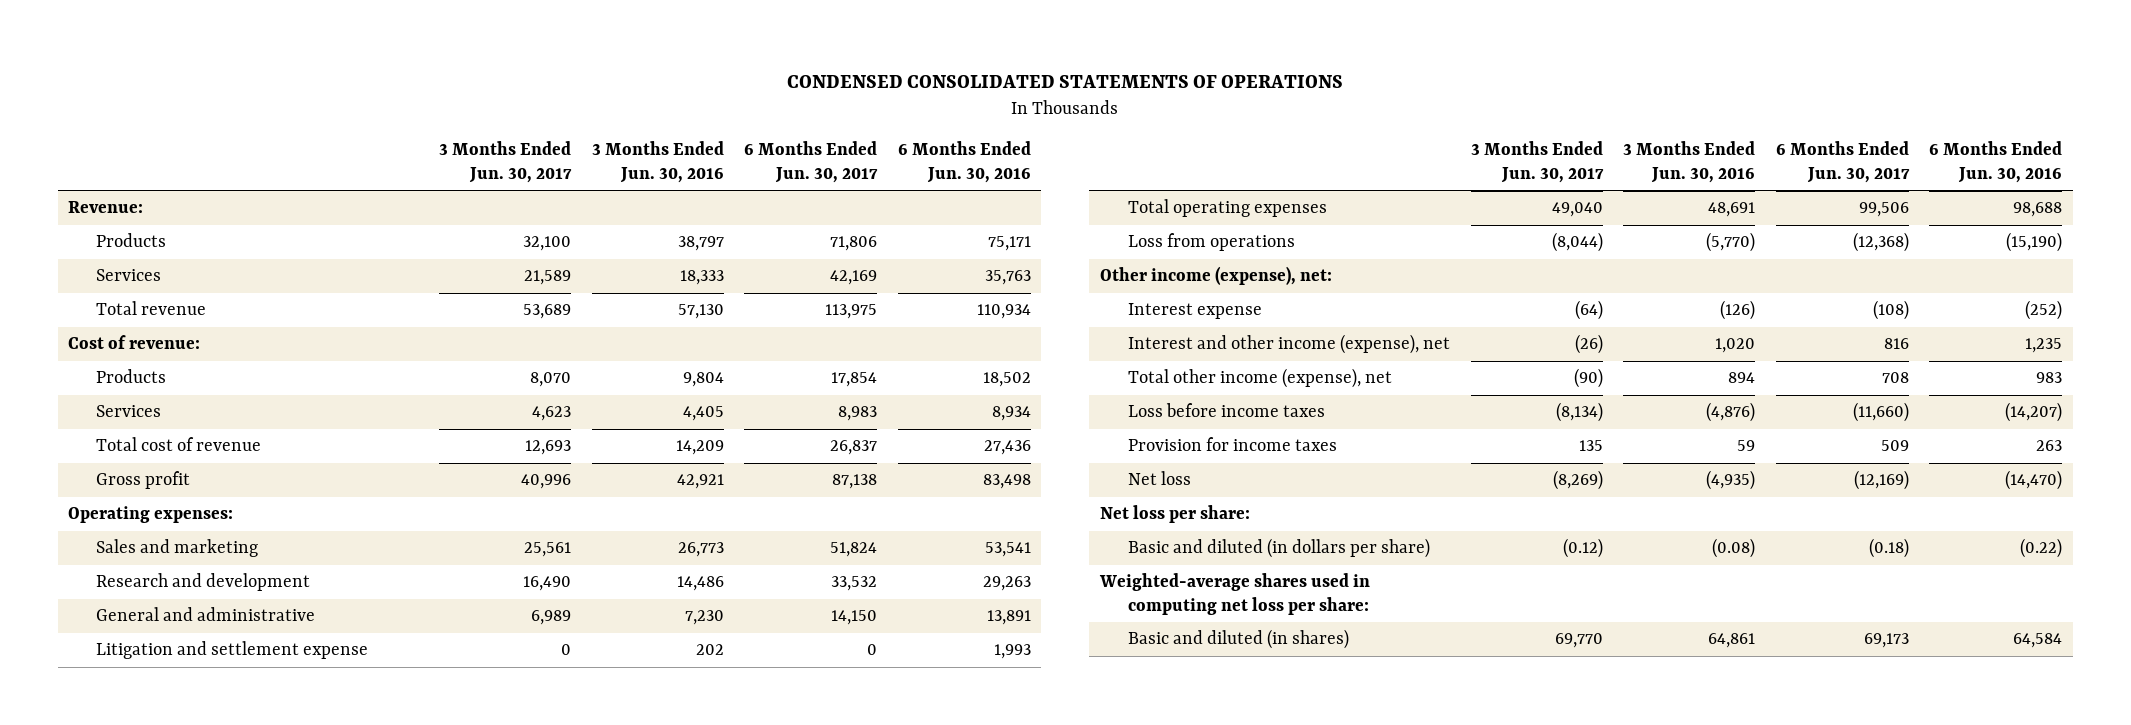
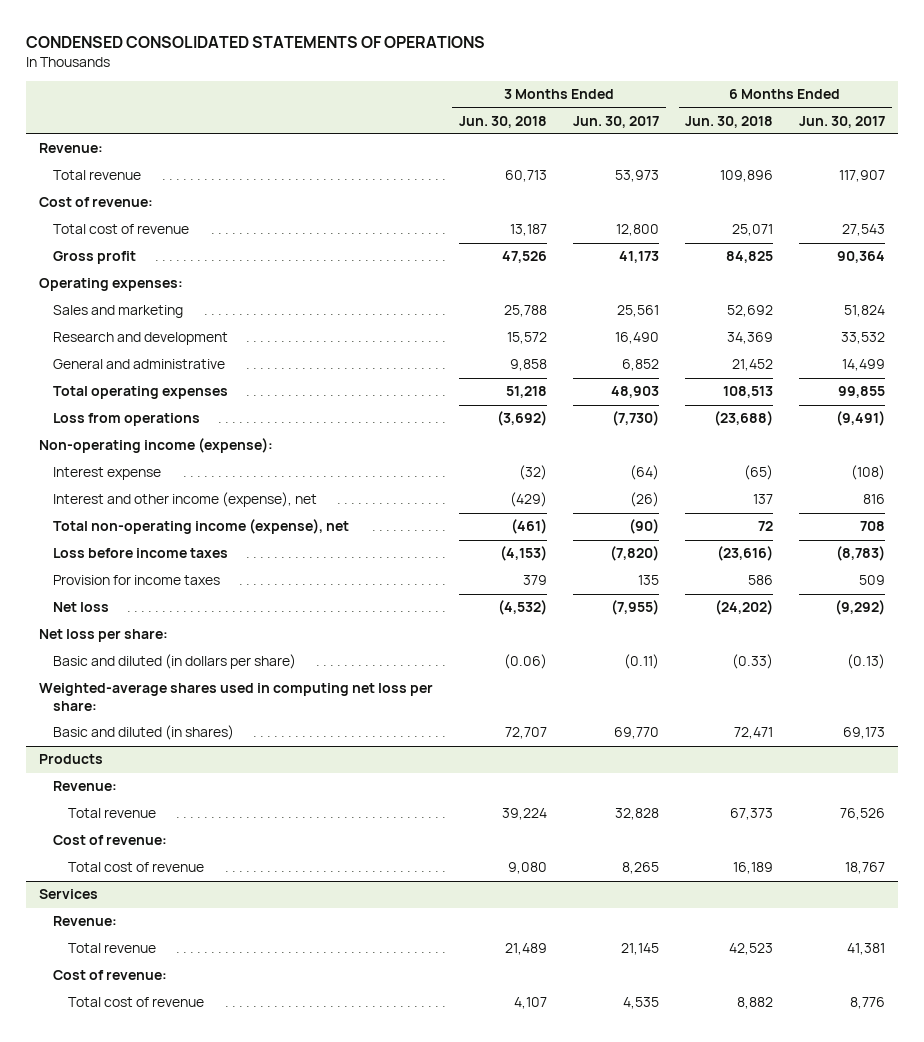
[591,141,724,183] 3 Months Ended Jun. 30, 2016 -> none
[897,141,1031,183] 6 Months Ended Jun. 30, 2016 -> none
none -> [458,115,547,128] Jun. 30, 2018
none -> [685,115,774,128] Jun. 30, 2018
[96,233,167,248] Products -> none
[96,269,162,282] Services -> none
[522,304,571,320] 53,689 -> [615,170,660,183] 53,973
[825,304,878,320] 113,975 -> [839,170,886,183] 117,907
[96,369,167,384] Products -> none
[96,405,162,418] Services -> none
[524,440,571,456] 12,693 -> [616,224,660,237] 12,800
[830,440,878,456] 26,837 -> [842,224,886,237] 27,543
[520,474,571,490] 40,996 -> [619,251,660,264] 41,173
[832,474,878,490] 87,138 -> [837,251,886,264] 90,364
[96,641,369,660] Litigation and settlement expense -> none
[530,610,571,626] 6,989 -> [622,359,660,372] 6,852
[831,610,878,626] 14,150 -> [842,359,886,372] 14,499
[1551,202,1603,218] 49,040 -> [611,386,660,399] 48,903
[1858,202,1909,218] 99,506 -> [838,386,886,399] 99,855
[1551,232,1603,253] (8,044) -> [612,411,660,427] (7,730)
[1852,232,1909,253] (12,368) -> [836,411,886,427] (9,491)
[1099,266,1332,286] Other income (expense), net: -> [38,438,273,454] Non-operating income (expense):
[1127,368,1392,389] Total other income (expense), net -> [53,519,350,535] Total non-operating income (expense), net
[1555,402,1603,423] (8,134) -> [610,546,660,562] (7,820)
[1852,402,1909,423] (11,660) -> [836,546,886,562] (8,783)
[1552,470,1603,491] (8,269) -> [611,600,660,616] (7,955)
[1853,470,1909,491] (12,169) -> [835,600,886,616] (9,292)
[1562,538,1603,559] (0.12) -> [624,654,660,670] (0.11)
[1868,538,1909,559] (0.18) -> [847,654,886,670] (0.13)
none -> [38,754,103,765] Products
none -> [53,781,118,792] Revenue:
none -> [68,808,157,819] Total revenue
none -> [53,835,168,846] Cost of revenue:
none -> [68,862,205,873] Total cost of revenue
none -> [38,889,98,900] Services
none -> [53,916,118,927] Revenue:
none -> [68,943,157,954] Total revenue
none -> [53,970,168,981] Cost of revenue:
none -> [68,997,205,1008] Total cost of revenue

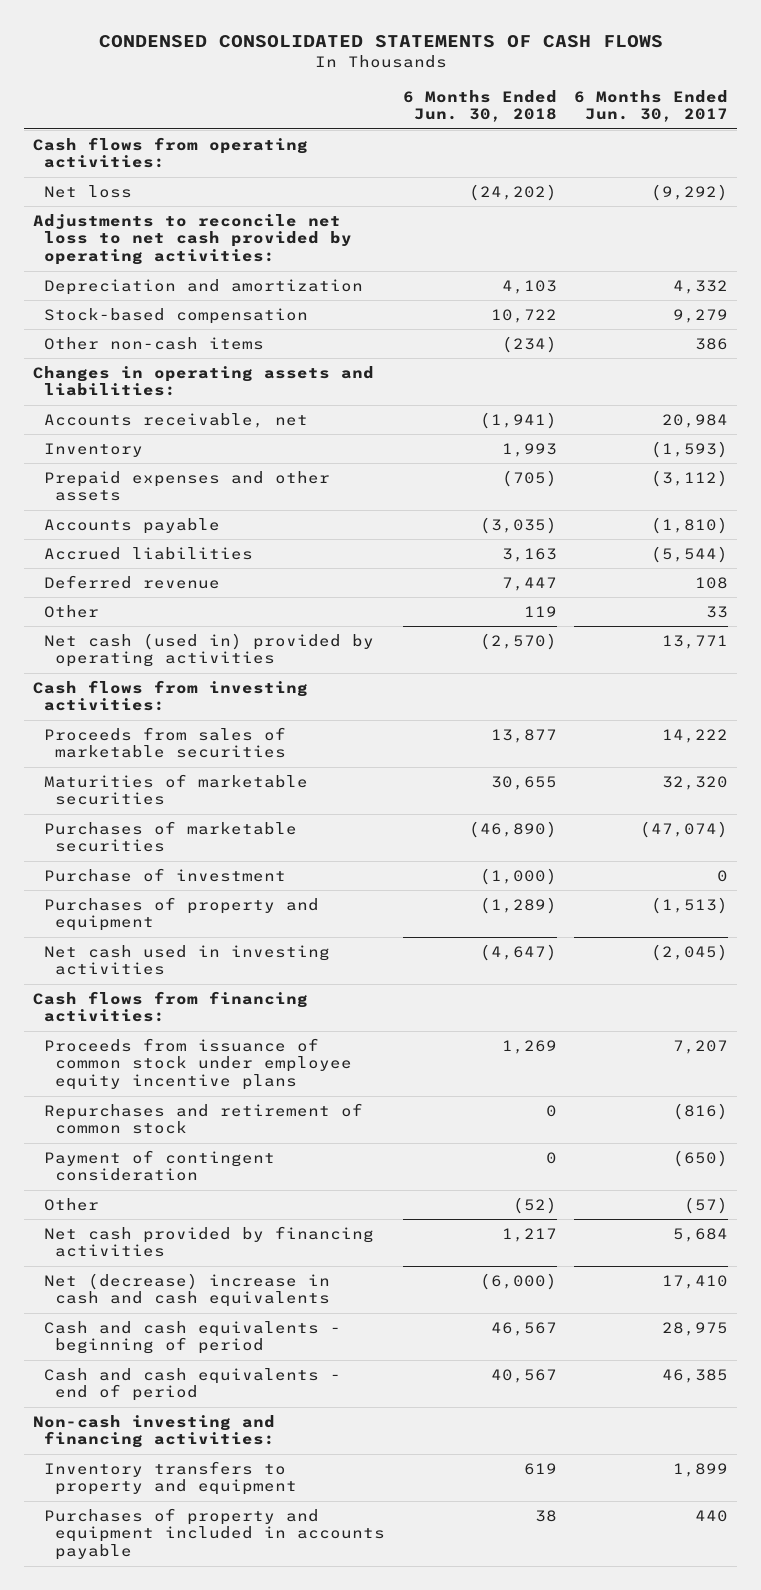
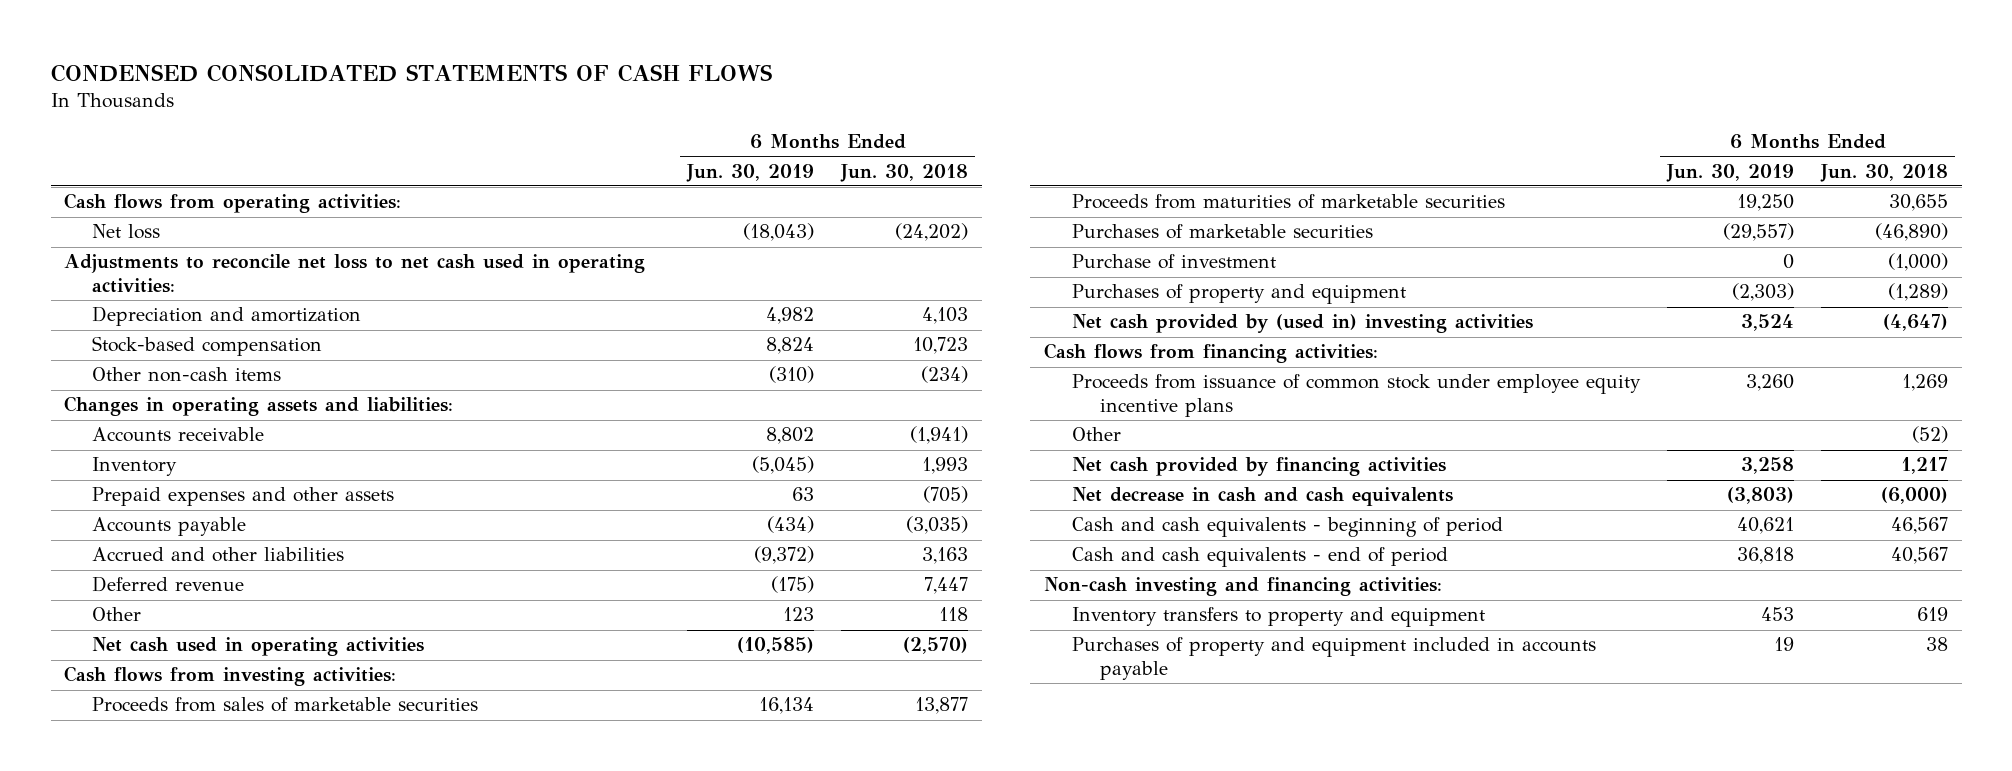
[574,89,729,123] 6 Months Ended Jun. 30, 2017 -> none
none -> [686,163,815,182] Jun. 30, 2019
[32,213,353,266] Adjustments to reconcile net loss to net cash provided by operating activities: -> [64,254,646,293] Adjustments to reconcile net loss to net cash used in operating activities:
[490,308,557,323] 10,722 -> [913,337,969,355] 10,723
[44,412,309,428] Accounts receivable, net -> [92,427,265,443] Accounts receivable
[44,546,254,560] Accrued liabilities -> [92,547,345,563] Accrued and other liabilities
[523,605,557,617] 119 -> [939,607,969,622] 118
[44,632,375,668] Net cash (used in) provided by operating activities -> [92,637,425,657] Net cash used in operating activities
[44,773,309,806] Maturities of marketable securities -> [1071,194,1505,210] Proceeds from maturities of marketable securities
[44,944,331,976] Net cash used in investing activities -> [1071,314,1533,334] Net cash provided by (used in) investing activities
[44,1102,364,1135] Repurchases and retirement of common stock -> none
[44,1149,276,1182] Payment of contingent consideration -> none
[44,1272,331,1308] Net (decrease) increase in cash and cash equivalents -> [1071,487,1453,507] Net decrease in cash and cash equivalents

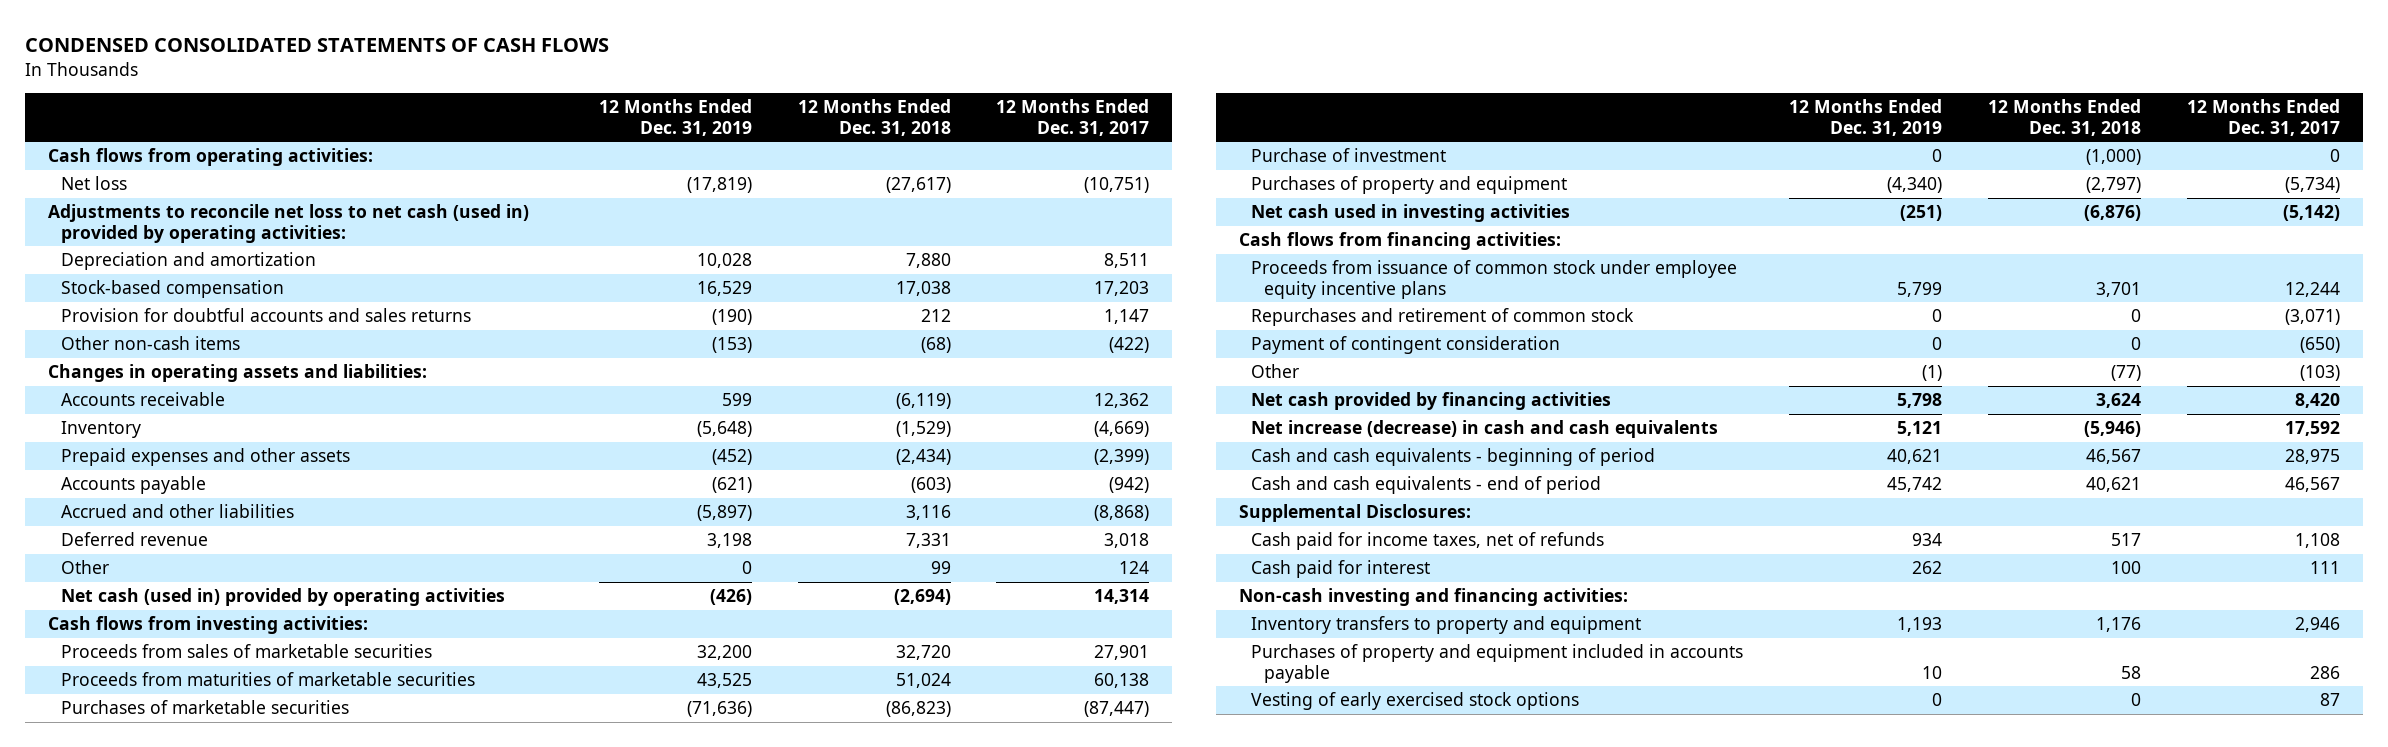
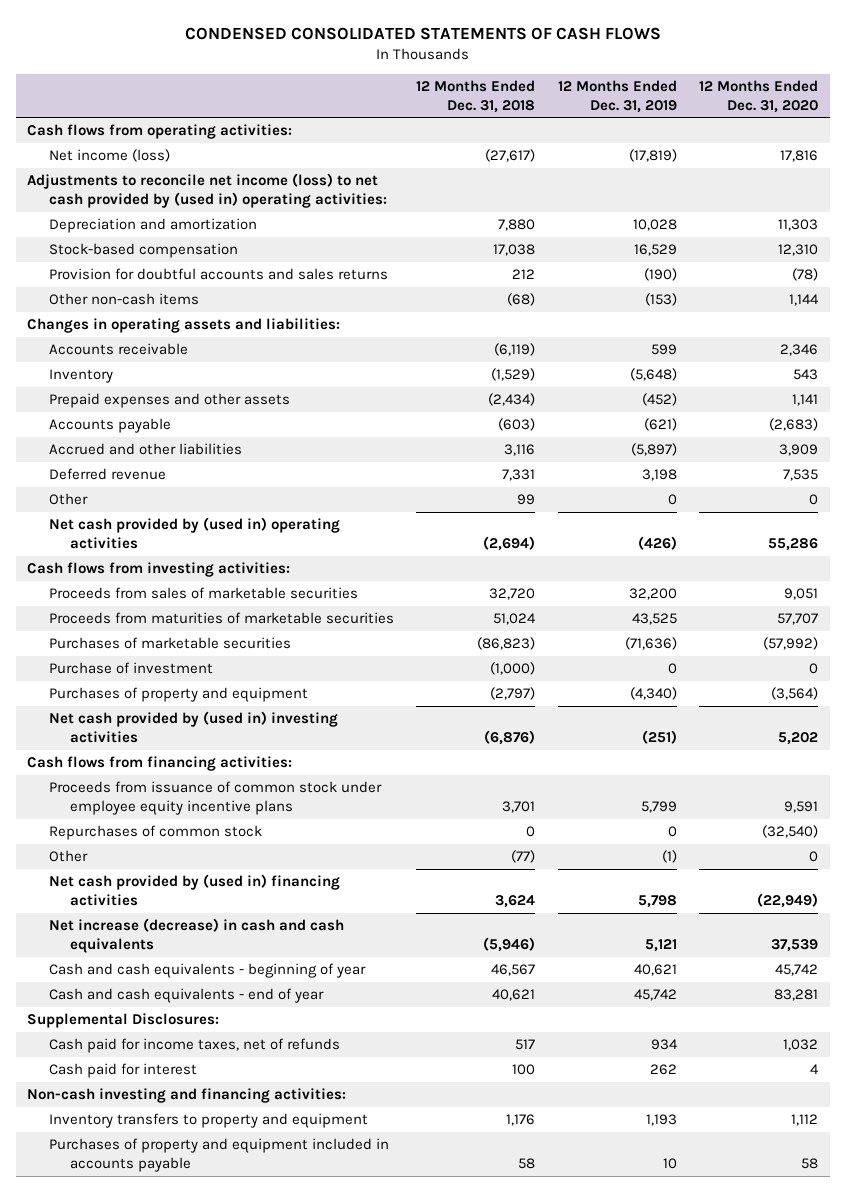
[996,98,1150,136] 12 Months Ended Dec. 31, 2017 -> none
none -> [699,79,819,113] 12 Months Ended Dec. 31, 2020
[60,176,127,191] Net loss -> [48,149,170,163] Net income (loss)
[48,204,530,243] Adjustments to reconcile net loss to net cash (used in) provided by operating activities: -> [26,173,387,209] Adjustments to reconcile net income (loss) to net cash provided by (used in) operating activities:
[60,588,505,607] Net cash (used in) provided by operating activities -> [48,517,340,550] Net cash provided by (used in) operating activities
[1251,204,1571,223] Net cash used in investing activities -> [48,711,338,744] Net cash provided by (used in) investing activities
[1251,336,1561,355] Payment of contingent consideration -> none
[1251,308,1635,327] Repurchases and retirement of common stock -> [48,825,262,841] Repurchases of common stock
[1251,392,1612,411] Net cash provided by financing activities -> [48,874,340,907] Net cash provided by (used in) financing activities
[1251,448,1656,467] Cash and cash equivalents - beginning of period -> [48,963,366,979] Cash and cash equivalents - beginning of year
[1251,476,1602,495] Cash and cash equivalents - end of period -> [48,988,324,1004] Cash and cash equivalents - end of year
[1251,692,1580,711] Vesting of early exercised stock options -> none

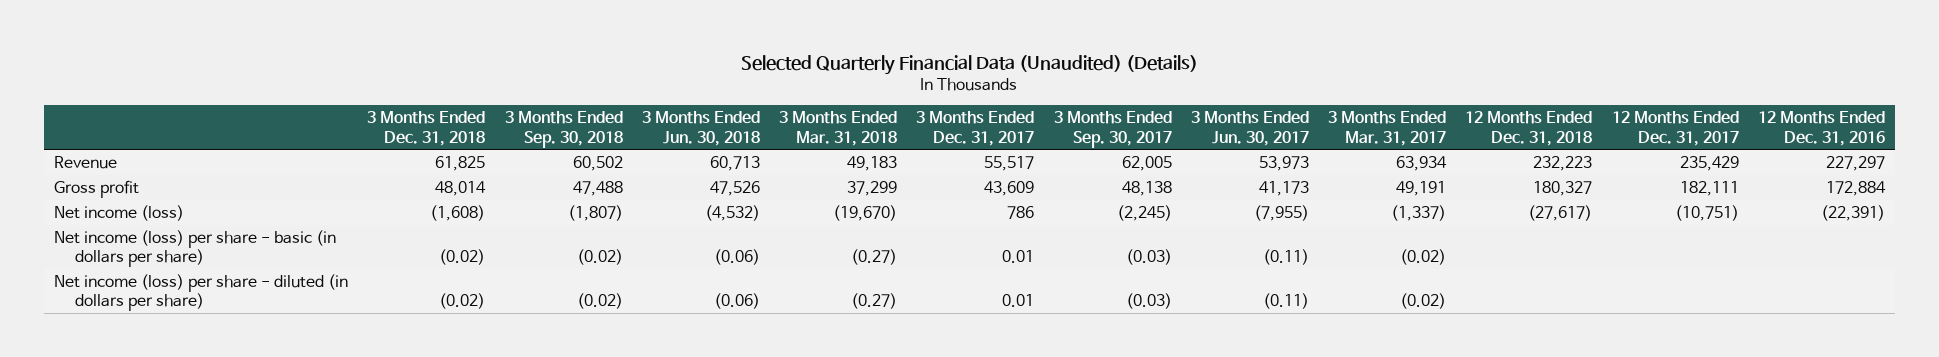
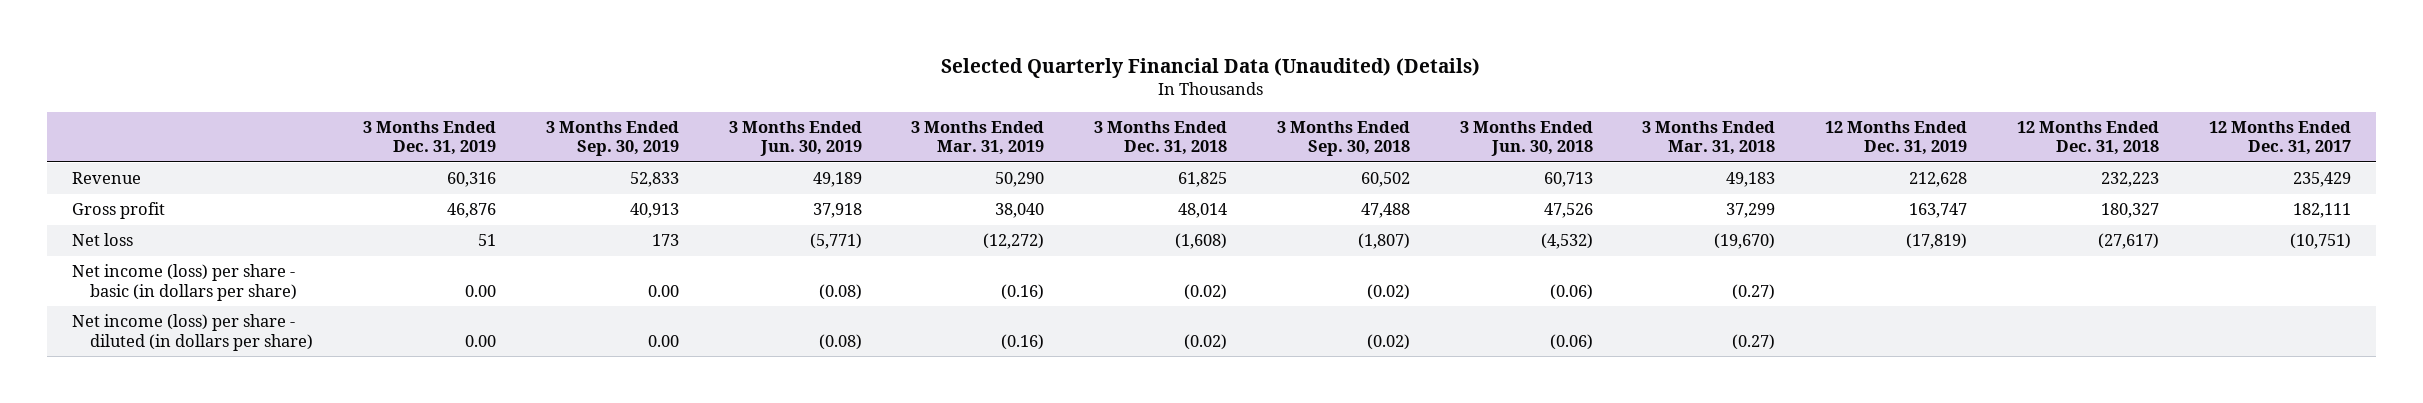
[916,111,1035,146] 3 Months Ended Dec. 31, 2017 -> none
[1053,111,1172,148] 3 Months Ended Sep. 30, 2017 -> none
[1190,111,1309,146] 3 Months Ended Jun. 30, 2017 -> none
[1328,111,1447,146] 3 Months Ended Mar. 31, 2017 -> none
[1758,111,1886,146] 12 Months Ended Dec. 31, 2016 -> none
none -> [363,121,497,156] 3 Months Ended Dec. 31, 2019
none -> [545,121,679,157] 3 Months Ended Sep. 30, 2019
none -> [728,121,862,157] 3 Months Ended Jun. 30, 2019
none -> [911,121,1045,156] 3 Months Ended Mar. 31, 2019
none -> [1825,121,1968,156] 12 Months Ended Dec. 31, 2019
[53,204,184,221] Net income (loss) -> [71,233,133,247] Net loss

